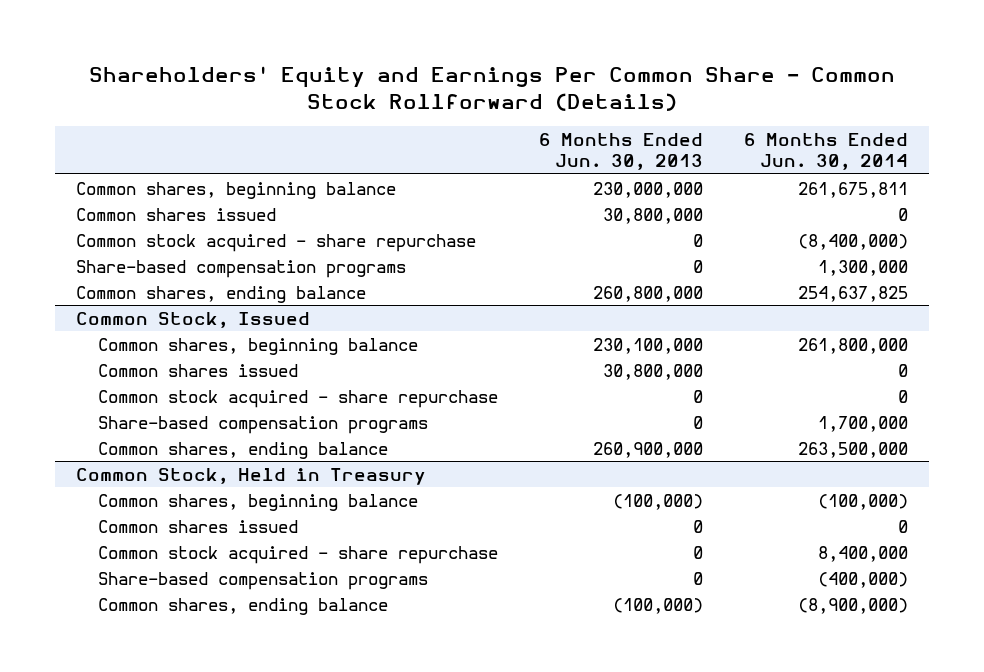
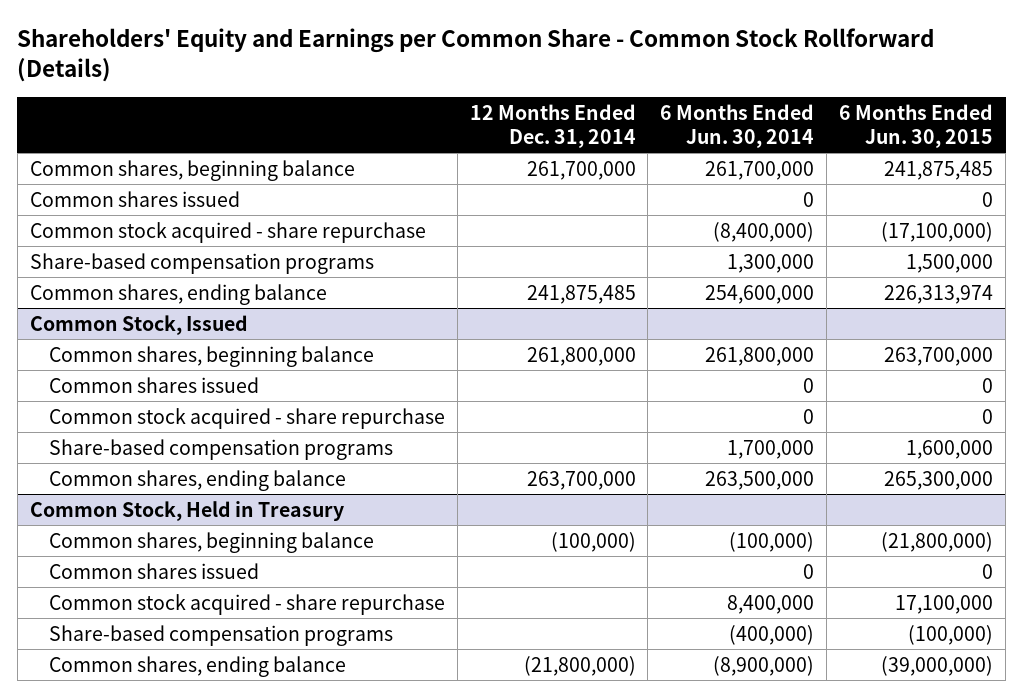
[88,66,895,111] Shareholders' Equity and Earnings Per Common Share - Common Stock Rollforward (Details) -> [17,28,935,83] Shareholders' Equity and Earnings per Common Share - Common Stock Rollforward (Details)
[538,132,703,170] 6 Months Ended Jun. 30, 2013 -> none
none -> [469,103,636,148] 12 Months Ended Dec. 31, 2014
none -> [839,103,994,148] 6 Months Ended Jun. 30, 2015
[798,181,909,198] 261,675,811 -> [705,160,815,180] 261,700,000
[798,285,909,302] 254,637,825 -> [705,284,815,304] 254,600,000

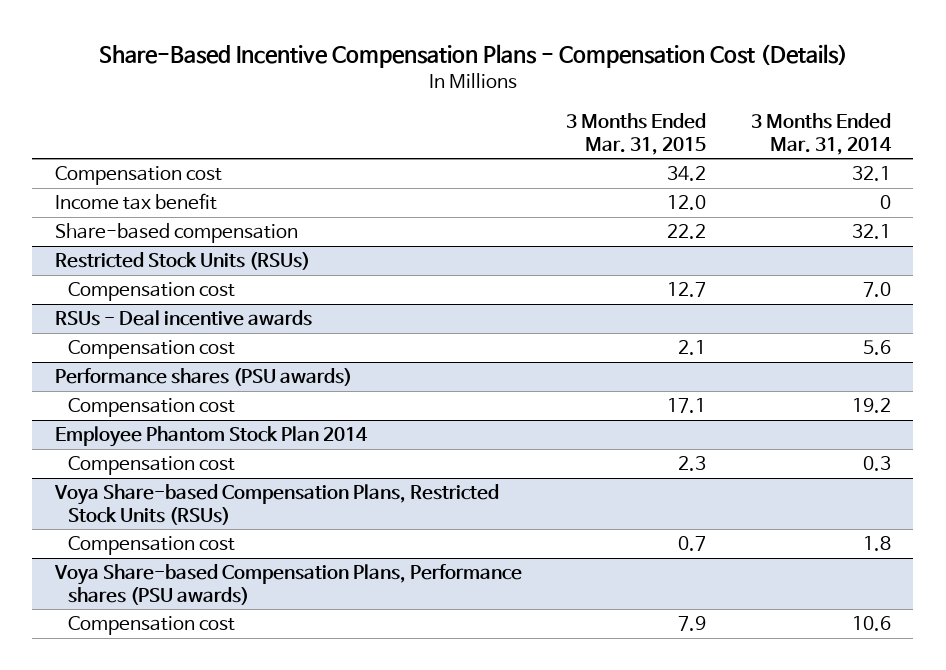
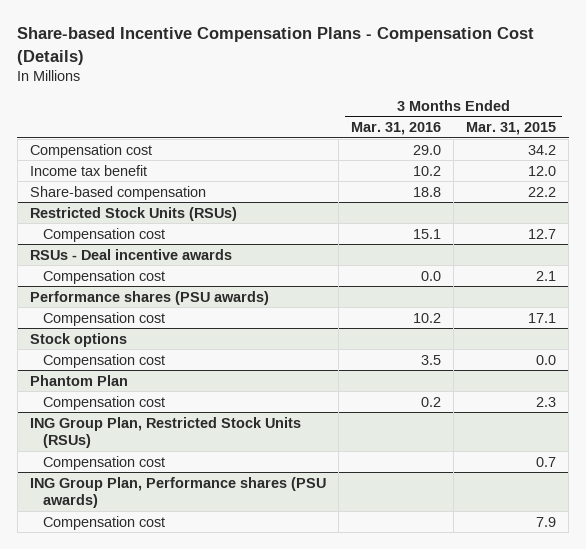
[98,44,848,69] Share-Based Incentive Compensation Plans - Compensation Cost (Details) -> [17,27,535,65] Share-based Incentive Compensation Plans - Compensation Cost (Details)
[750,113,892,155] 3 Months Ended Mar. 31, 2014 -> none
none -> [350,121,441,135] Mar. 31, 2016
[54,426,368,448] Employee Phantom Stock Plan 2014 -> none
none -> [29,332,127,347] Stock options
none -> [43,353,166,368] Compensation cost
none -> [29,374,128,386] Phantom Plan
[53,484,499,525] Voya Share-based Compensation Plans, Restricted Stock Units (RSUs) -> none
none -> [29,416,301,448] ING Group Plan, Restricted Stock Units (RSUs)
[53,564,522,605] Voya Share-based Compensation Plans, Performance shares (PSU awards) -> none
none -> [29,476,326,508] ING Group Plan, Performance shares (PSU awards)

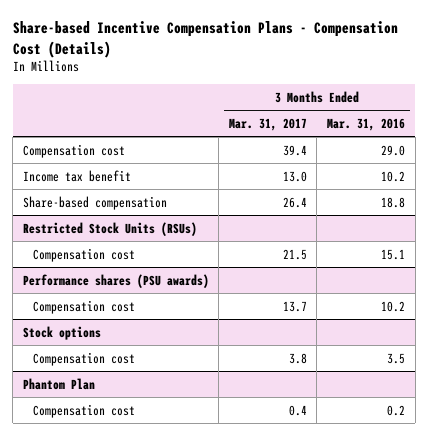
[466,121,557,135] Mar. 31, 2015 -> none
none -> [228,118,307,132] Mar. 31, 2017
[29,248,232,260] RSUs - Deal incentive awards -> none
[43,269,166,284] Compensation cost -> none
[29,416,301,448] ING Group Plan, Restricted Stock Units (RSUs) -> none
[43,455,166,470] Compensation cost -> none
[29,476,326,508] ING Group Plan, Performance shares (PSU awards) -> none
[43,515,166,530] Compensation cost -> none

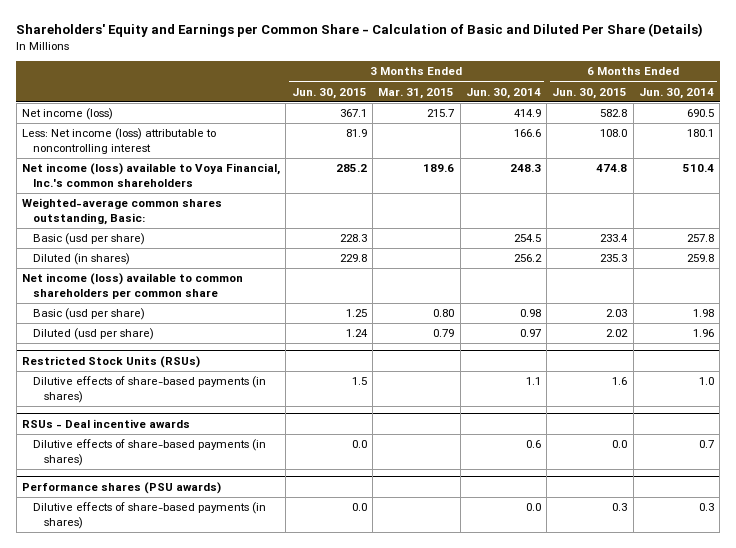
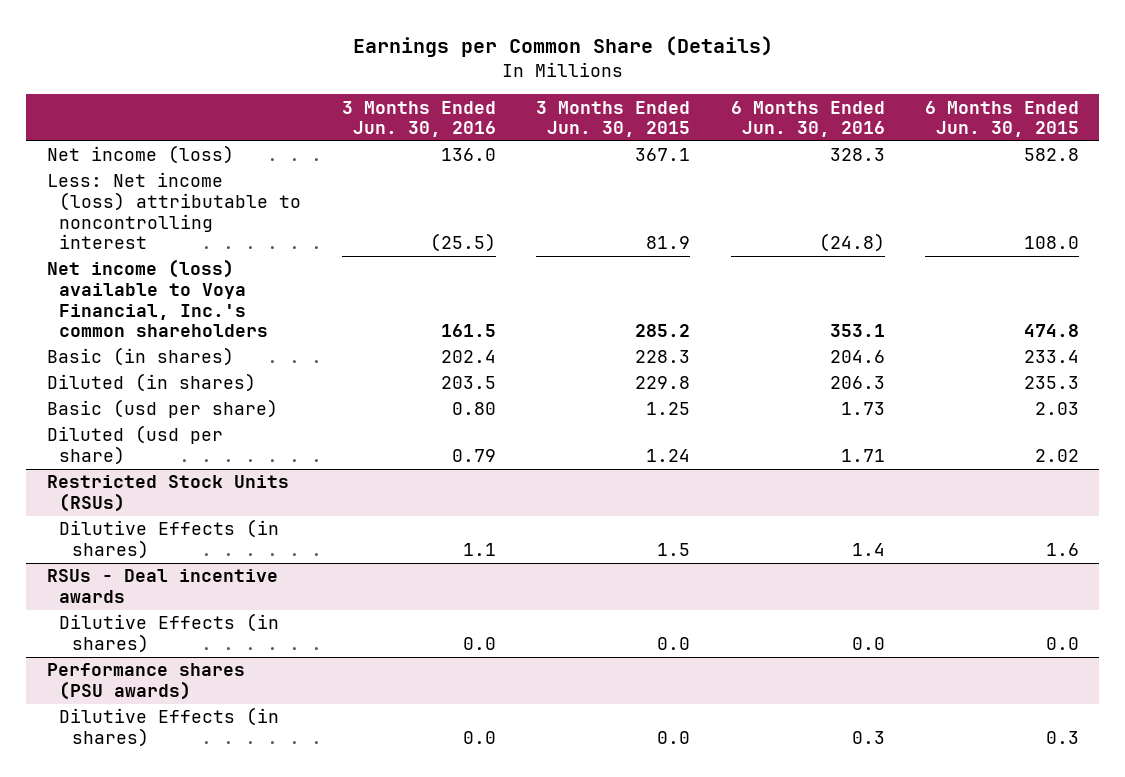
[16,23,704,38] Shareholders' Equity and Earnings per Common Share - Calculation of Basic and Diluted Per Share (Details) -> [352,36,773,58] Earnings per Common Share (Details)
[378,87,455,99] Mar. 31, 2015 -> none
[465,87,541,99] Jun. 30, 2014 -> none
[639,87,715,99] Jun. 30, 2014 -> none
none -> [341,100,496,138] 3 Months Ended Jun. 30, 2016
none -> [730,100,885,138] 6 Months Ended Jun. 30, 2016
[22,198,223,226] Weighted-average common shares outstanding, Basic: -> none
[33,233,146,246] Basic (usd per share) -> [46,347,234,367] Basic (in shares)
[22,273,244,300] Net income (loss) available to common shareholders per common share -> none
[33,376,267,404] Dilutive effects of share-based payments (in shares) -> [59,519,280,560] Dilutive Effects (in shares)
[33,439,267,467] Dilutive effects of share-based payments (in shares) -> [59,613,280,654] Dilutive Effects (in shares)
[33,502,267,530] Dilutive effects of share-based payments (in shares) -> [59,707,280,748] Dilutive Effects (in shares)

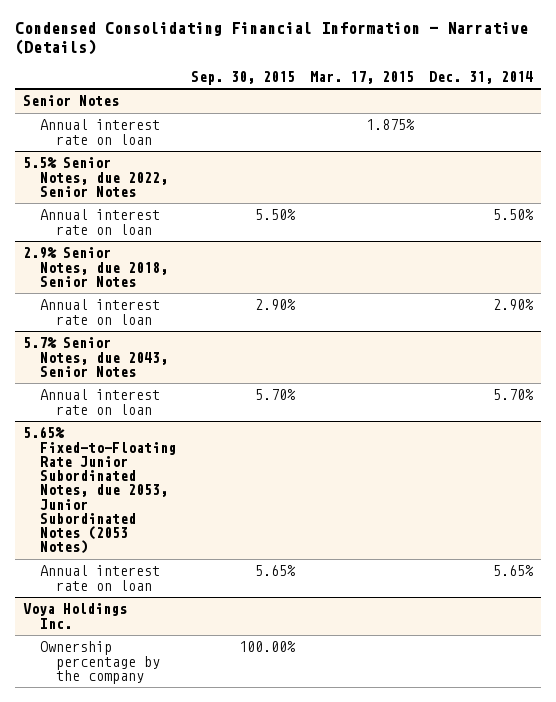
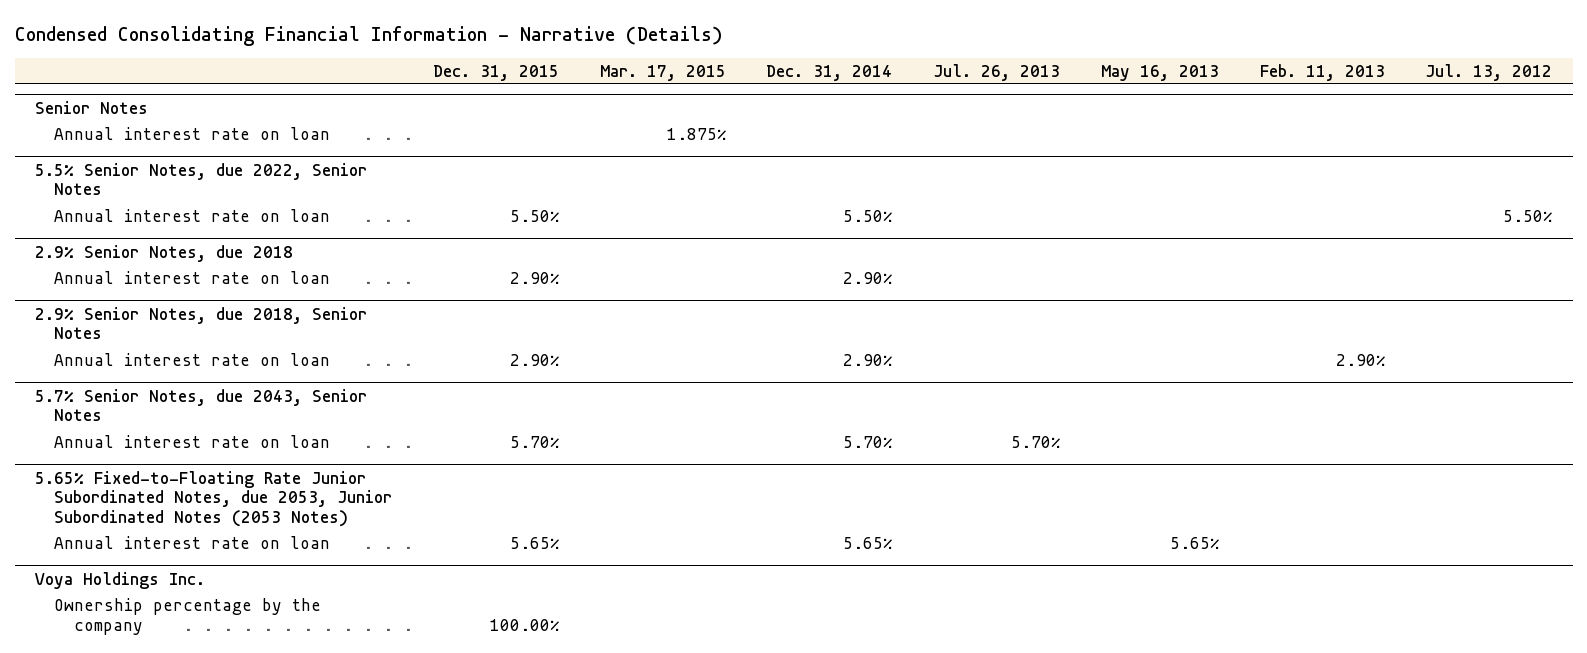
[190,70,295,85] Sep. 30, 2015 -> none
none -> [433,64,560,81] Dec. 31, 2015
none -> [933,63,1061,81] Jul. 26, 2013
none -> [1100,64,1219,81] May 16, 2013
none -> [1259,63,1385,81] Feb. 11, 2013
none -> [1425,63,1553,81] Jul. 13, 2012
none -> [34,244,293,262] 2.9% Senior Notes, due 2018
none -> [54,270,331,284] Annual interest rate on loan

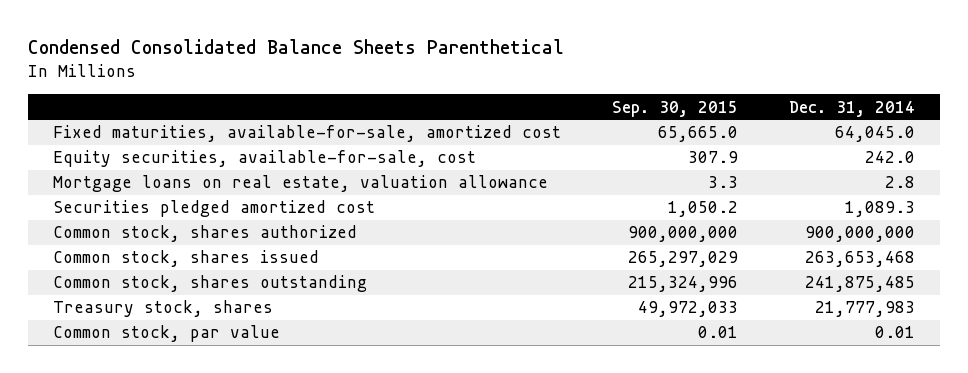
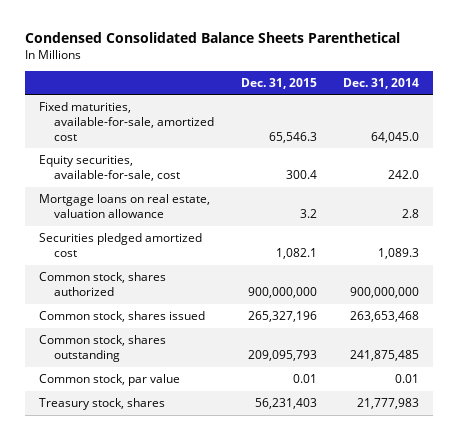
[612,100,739,117] Sep. 30, 2015 -> none
none -> [240,77,317,89] Dec. 31, 2015
[53,300,274,318] Treasury stock, shares -> [38,397,165,410] Treasury stock, shares

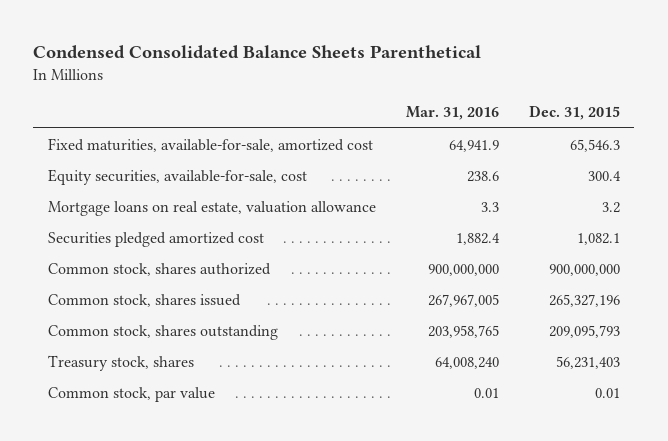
[343,77,420,89] Dec. 31, 2014 -> none
none -> [405,106,499,121] Mar. 31, 2016
[38,373,180,386] Common stock, par value -> [48,386,216,402] Common stock, par value

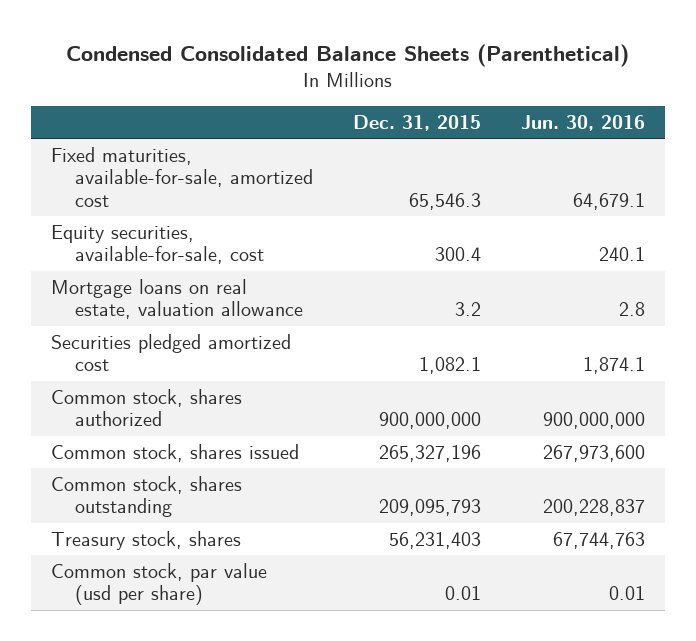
[33,45,482,60] Condensed Consolidated Balance Sheets Parenthetical -> [66,44,630,68] Condensed Consolidated Balance Sheets (Parenthetical)
[405,106,499,121] Mar. 31, 2016 -> none
none -> [521,115,646,132] Jun. 30, 2016
[48,386,216,402] Common stock, par value -> [51,562,268,606] Common stock, par value (usd per share)

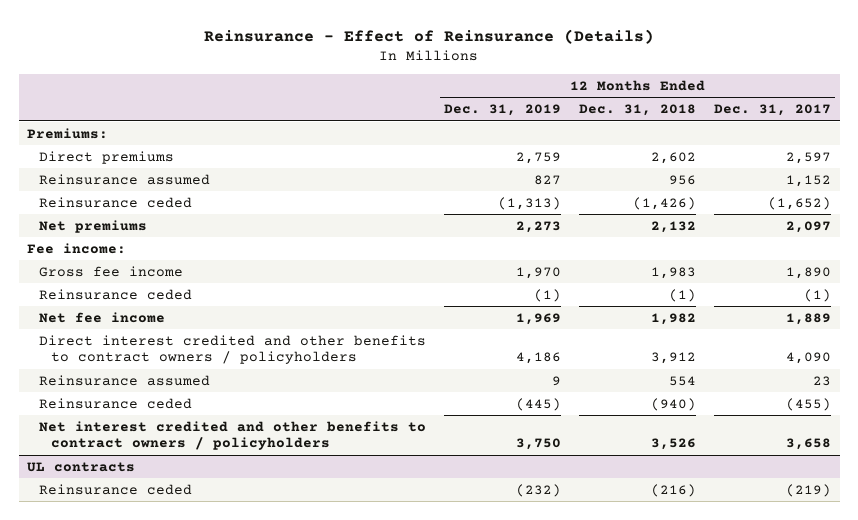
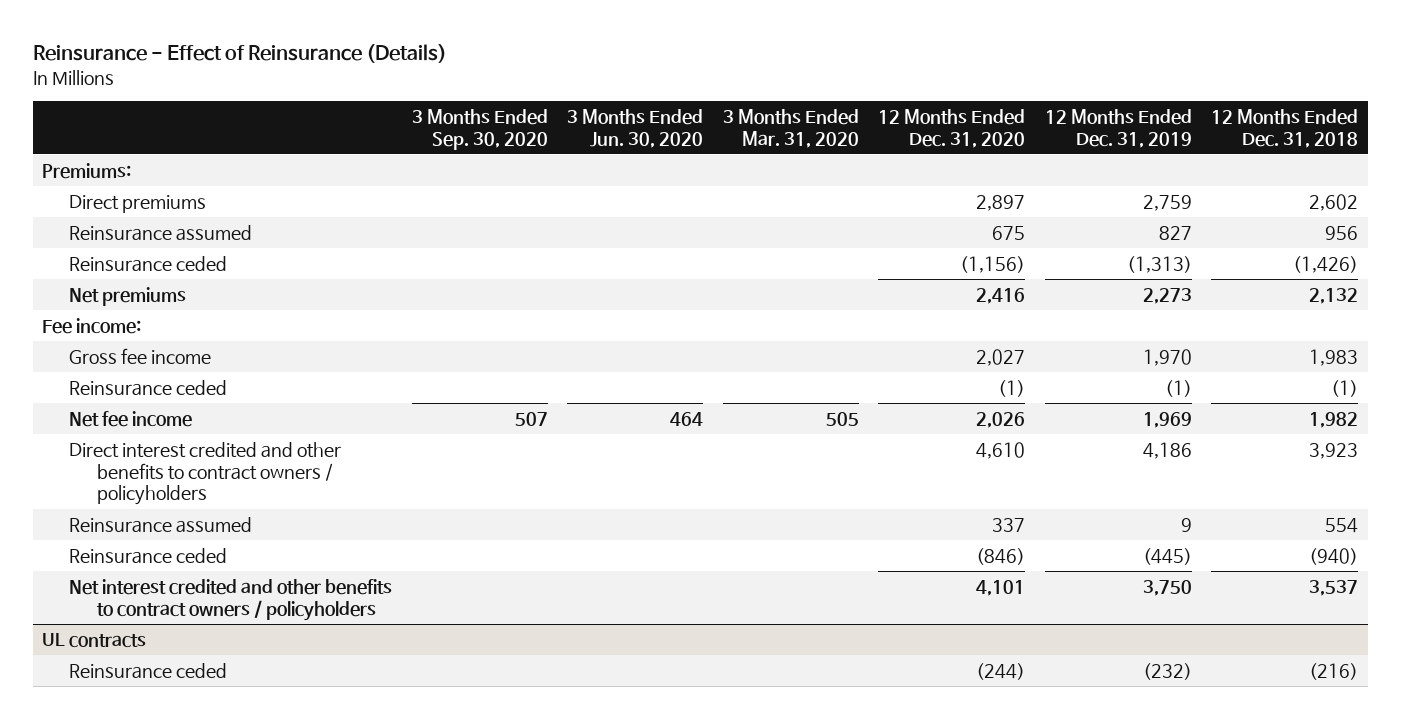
[713,104,831,117] Dec. 31, 2017 -> none
none -> [411,108,548,150] 3 Months Ended Sep. 30, 2020
none -> [567,108,704,148] 3 Months Ended Jun. 30, 2020
none -> [722,108,859,148] 3 Months Ended Mar. 31, 2020
none -> [878,108,1026,148] 12 Months Ended Dec. 31, 2020
[651,352,697,365] 3,912 -> [1309,442,1359,459] 3,923
[651,438,697,451] 3,526 -> [1309,579,1359,596] 3,537

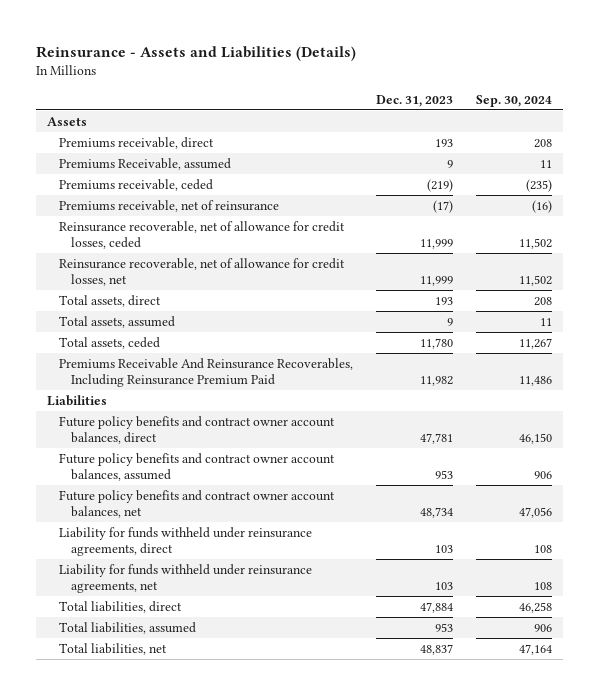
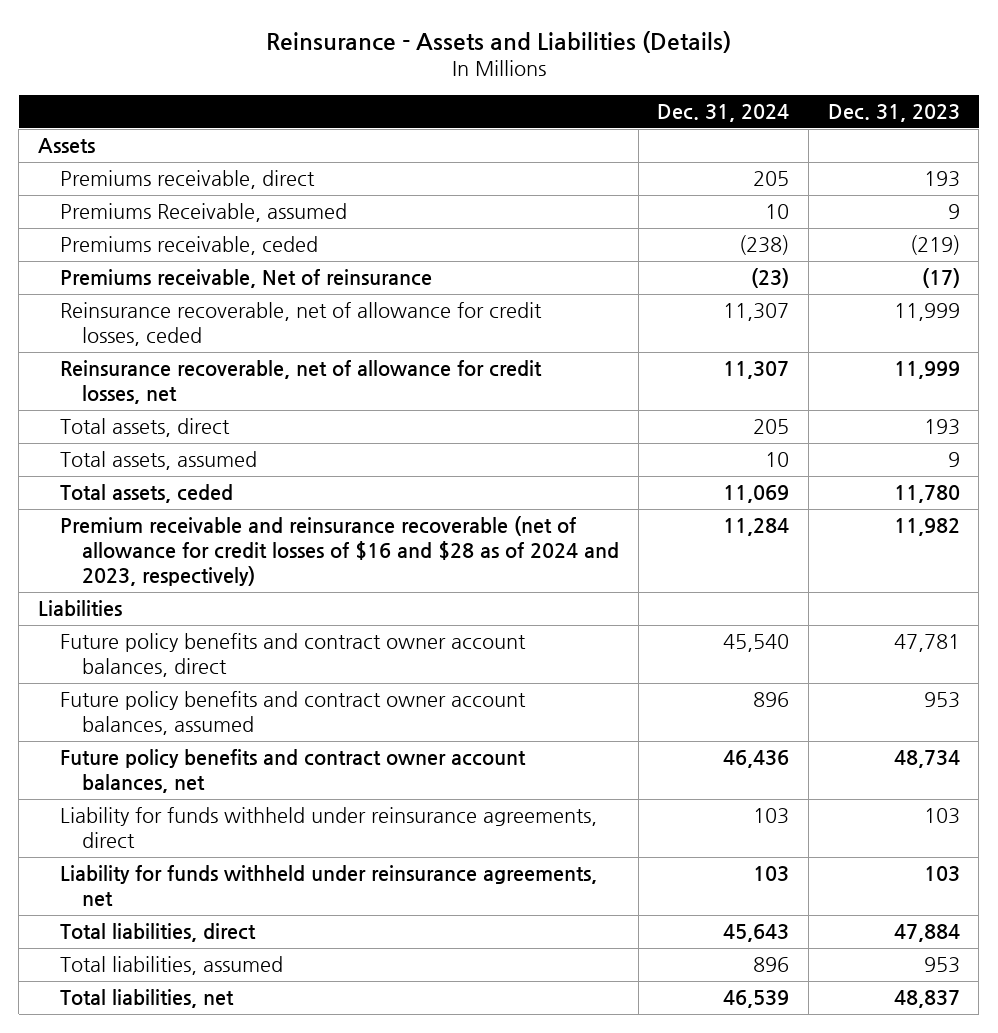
[475,94,552,107] Sep. 30, 2024 -> none
none -> [657,104,790,123] Dec. 31, 2024
[59,199,280,212] Premiums receivable, net of reinsurance -> [60,269,433,289] Premiums receivable, Net of reinsurance
[59,357,354,388] Premiums Receivable And Reinsurance Recoverables, Including Reinsurance Premium Paid -> [60,516,619,587] Premium receivable and reinsurance recoverable (net of allowance for credit losses of $16 and $28 as of 2024 and 2023, respectively)

